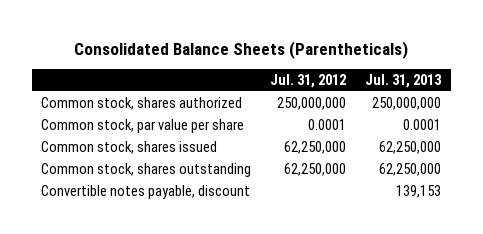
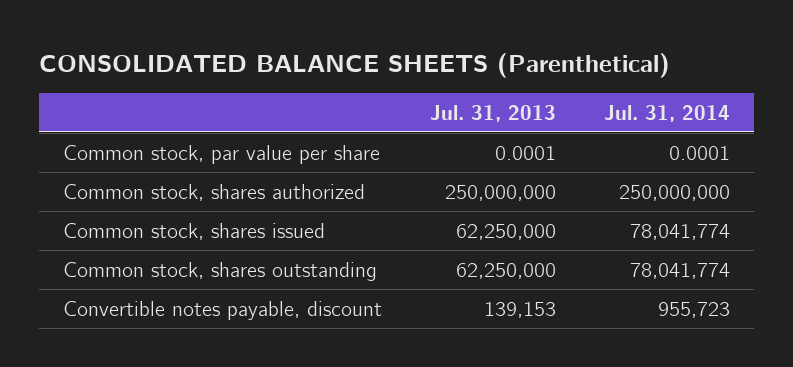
[74,40,409,59] Consolidated Balance Sheets (Parentheticals) -> [39,53,671,79] CONSOLIDATED BALANCE SHEETS (Parenthetical)
[270,74,347,89] Jul. 31, 2012 -> none
none -> [604,104,731,122] Jul. 31, 2014
[41,96,243,110] Common stock, shares authorized -> [63,183,366,201] Common stock, shares authorized

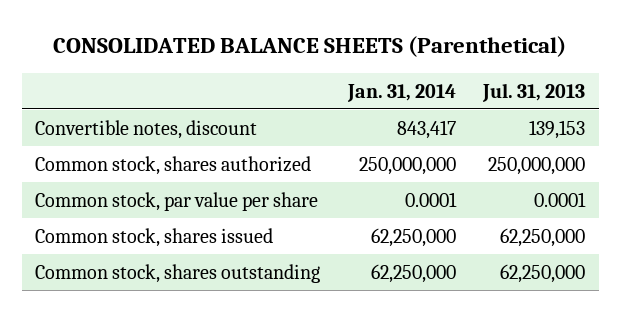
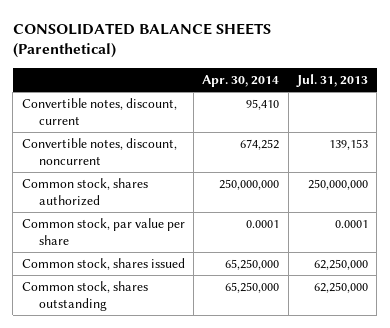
[346,83,456,102] Jan. 31, 2014 -> none
none -> [202,74,280,87] Apr. 30, 2014
none -> [21,97,177,126] Convertible notes, discount, current
[35,119,258,139] Convertible notes, discount -> [21,137,177,166] Convertible notes, discount, noncurrent

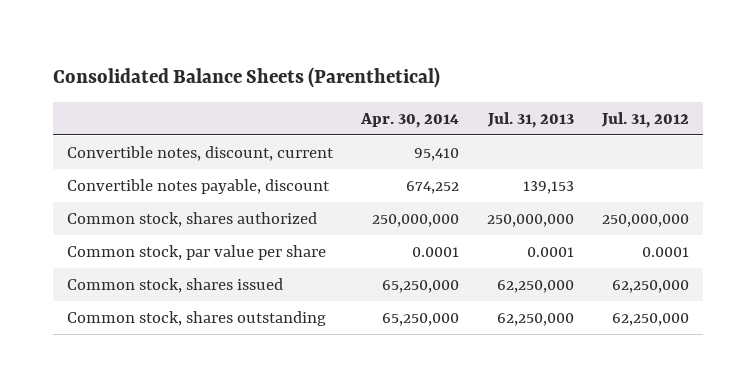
[12,22,271,59] CONSOLIDATED BALANCE SHEETS (Parenthetical) -> [52,66,440,88] Consolidated Balance Sheets (Parenthetical)
none -> [601,111,690,128] Jul. 31, 2012
[21,137,177,166] Convertible notes, discount, noncurrent -> [66,178,330,194] Convertible notes payable, discount

